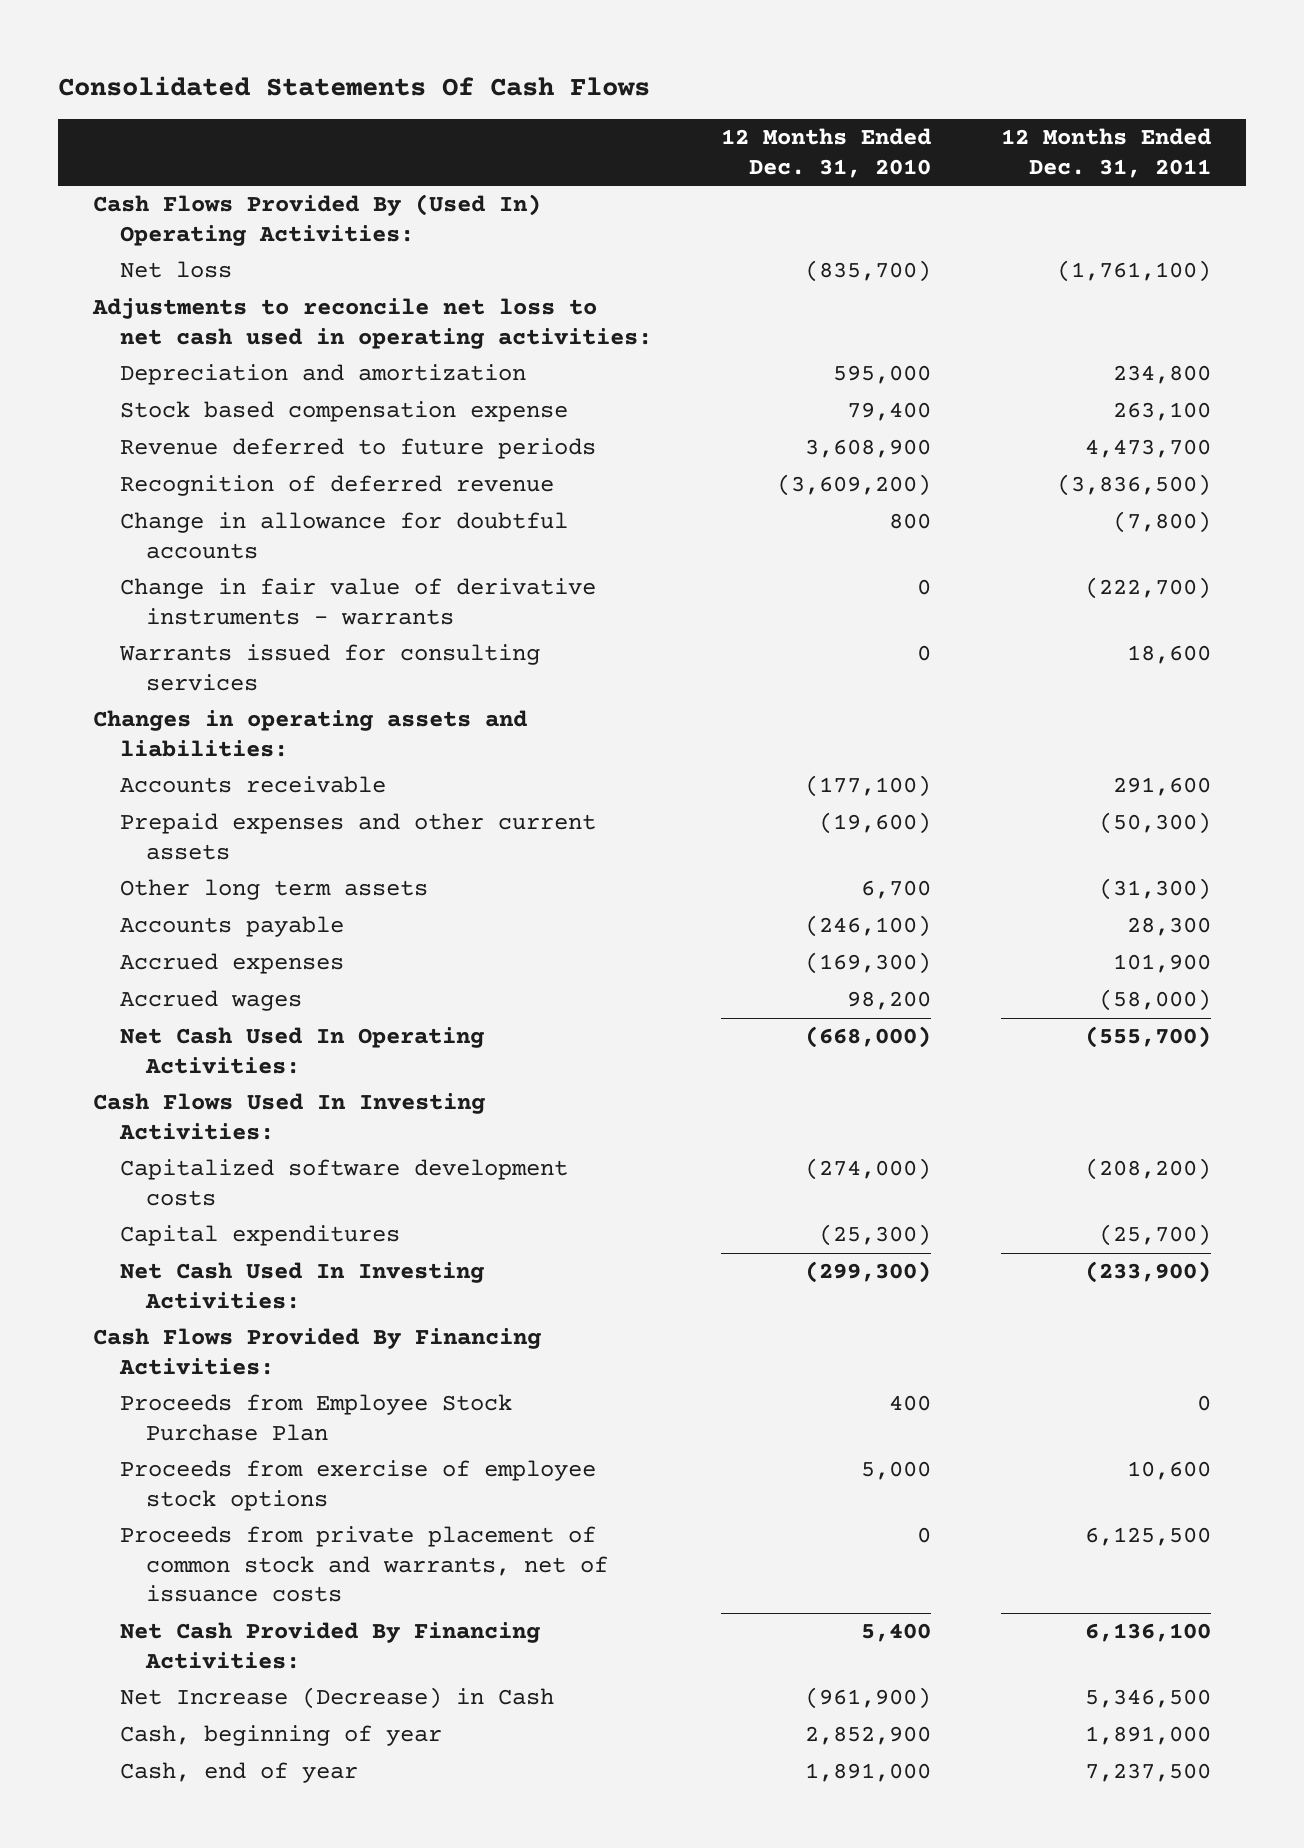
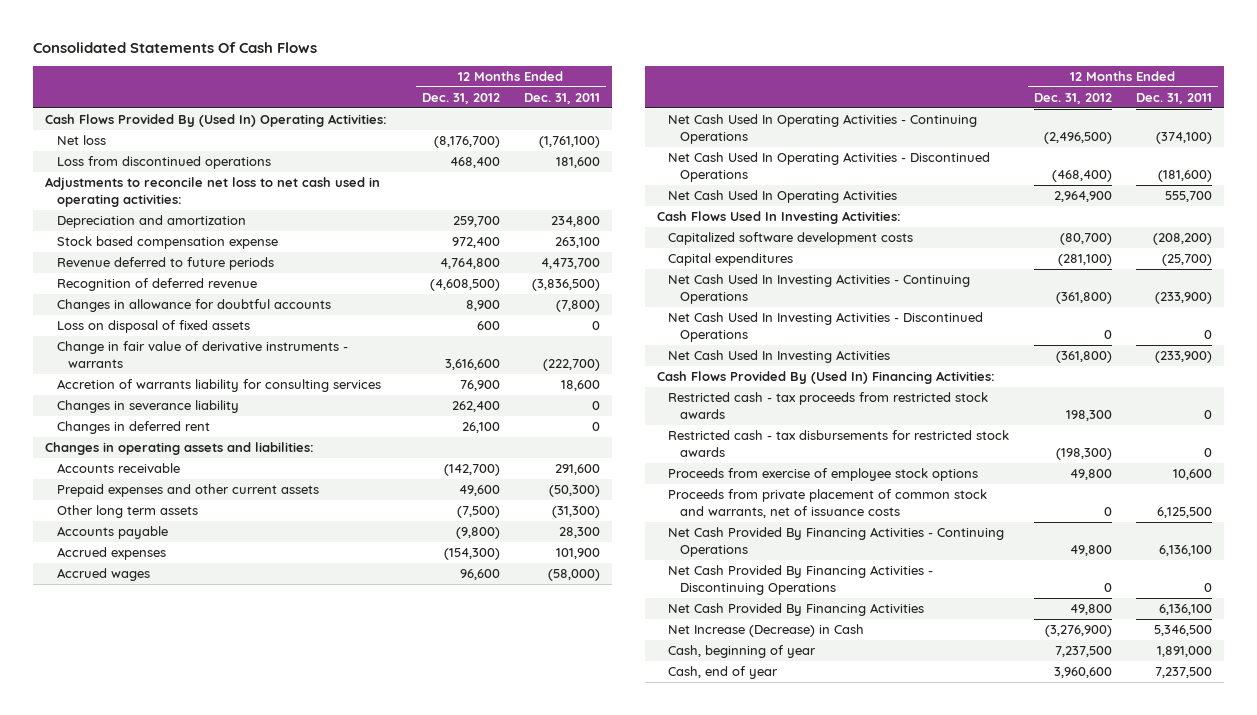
[721,128,932,178] 12 Months Ended Dec. 31, 2010 -> none
none -> [421,92,500,104] Dec. 31, 2012
none -> [56,156,271,170] Loss from discontinued operations
[119,512,568,559] Change in allowance for doubtful accounts -> [56,299,331,313] Changes in allowance for doubtful accounts
none -> [56,320,250,334] Loss on disposal of fixed assets
[118,644,540,691] Warrants issued for consulting services -> [56,379,381,393] Accretion of warrants liability for consulting services
none -> [56,400,239,414] Changes in severance liability
none -> [56,421,210,435] Changes in deferred rent
none -> [668,114,978,144] Net Cash Used In Operating Activities - Continuing Operations
none -> [668,152,991,182] Net Cash Used In Operating Activities - Discontinued Operations
[119,1027,484,1074] Net Cash Used In Operating Activities: -> [668,190,898,204] Net Cash Used In Operating Activities
[1085,1026,1212,1049] (555,700) -> [1164,191,1212,203] 555,700
[119,1394,512,1441] Proceeds from Employee Stock Purchase Plan -> none
none -> [668,274,971,304] Net Cash Used In Investing Activities - Continuing Operations
none -> [668,312,984,342] Net Cash Used In Investing Activities - Discontinued Operations
[119,1262,484,1309] Net Cash Used In Investing Activities: -> [668,350,891,364] Net Cash Used In Investing Activities
[92,1328,541,1375] Cash Flows Provided By Financing Activities: -> [656,371,995,385] Cash Flows Provided By (Used In) Financing Activities:
none -> [668,392,989,419] Restricted cash - tax proceeds from restricted stock awards
none -> [668,430,1010,457] Restricted cash - tax disbursements for restricted stock awards
none -> [668,527,1005,557] Net Cash Provided By Financing Activities - Continuing Operations
none -> [668,565,934,595] Net Cash Provided By Financing Activities - Discontinuing Operations
[119,1622,540,1669] Net Cash Provided By Financing Activities: -> [668,603,925,617] Net Cash Provided By Financing Activities

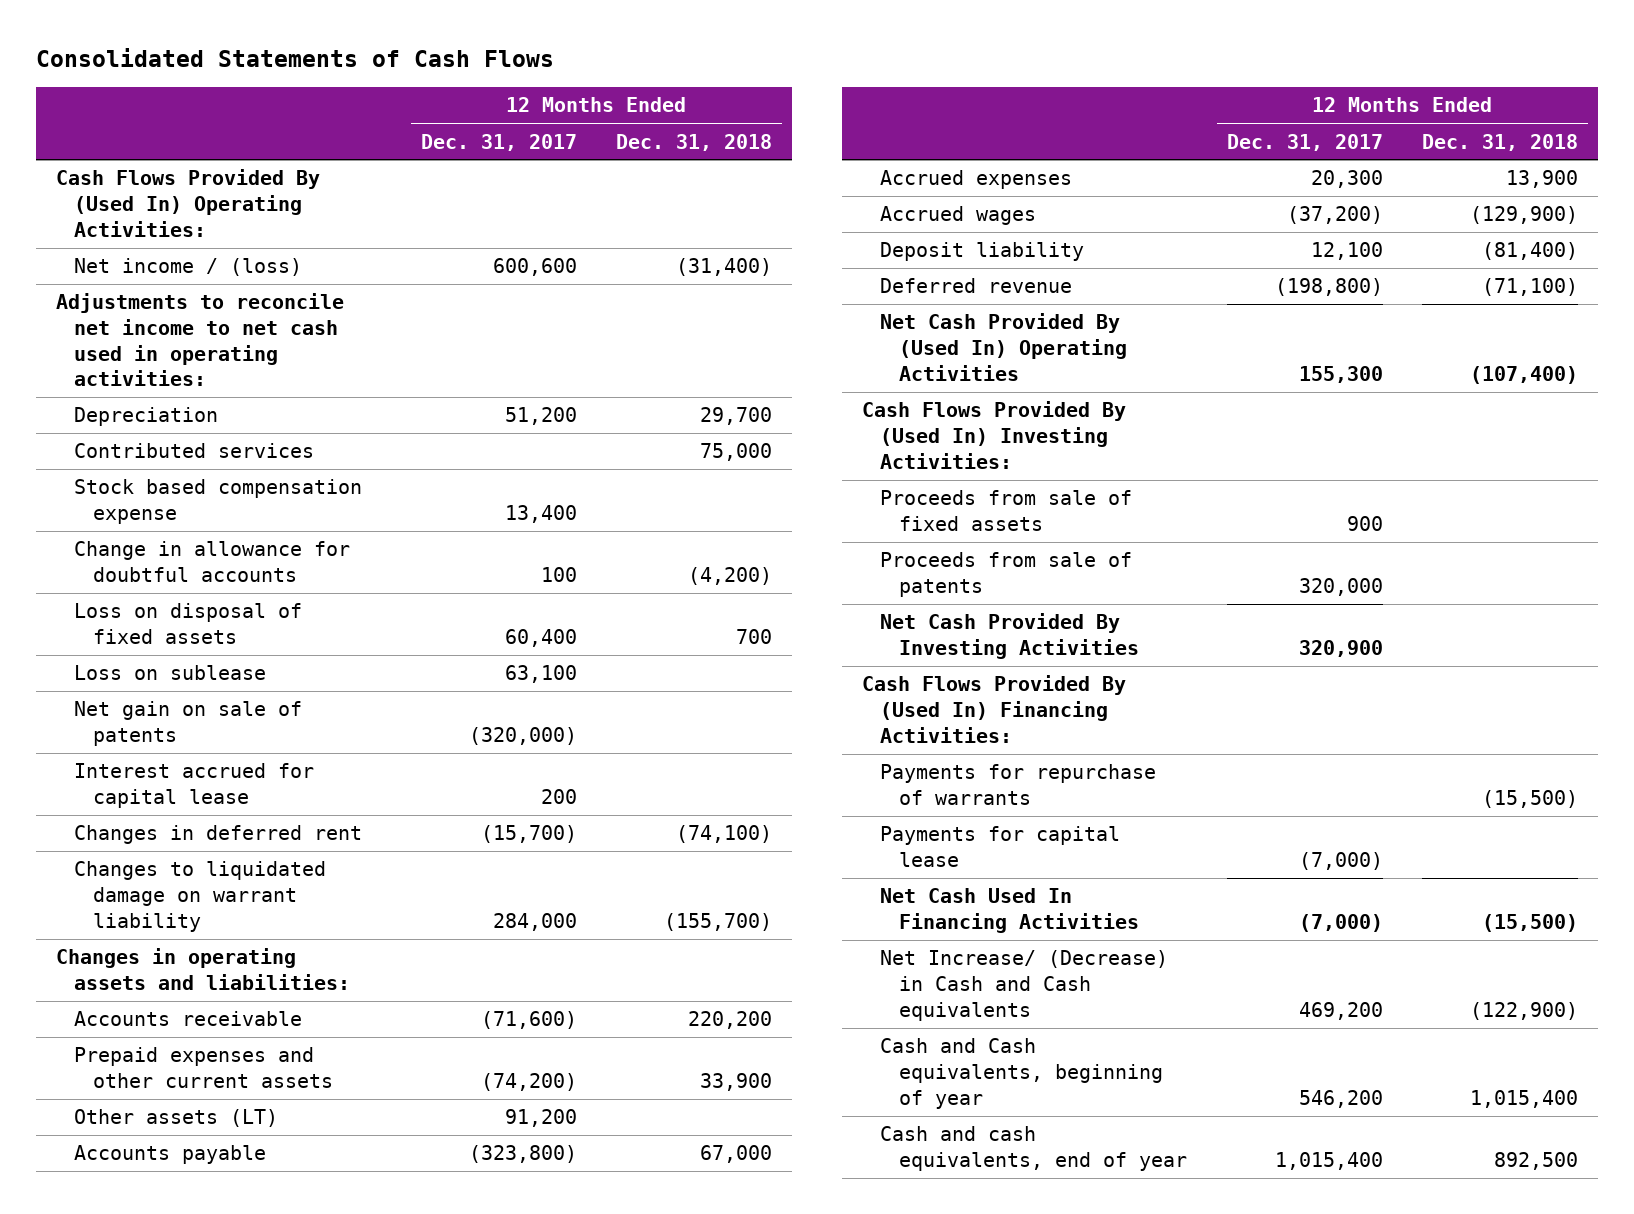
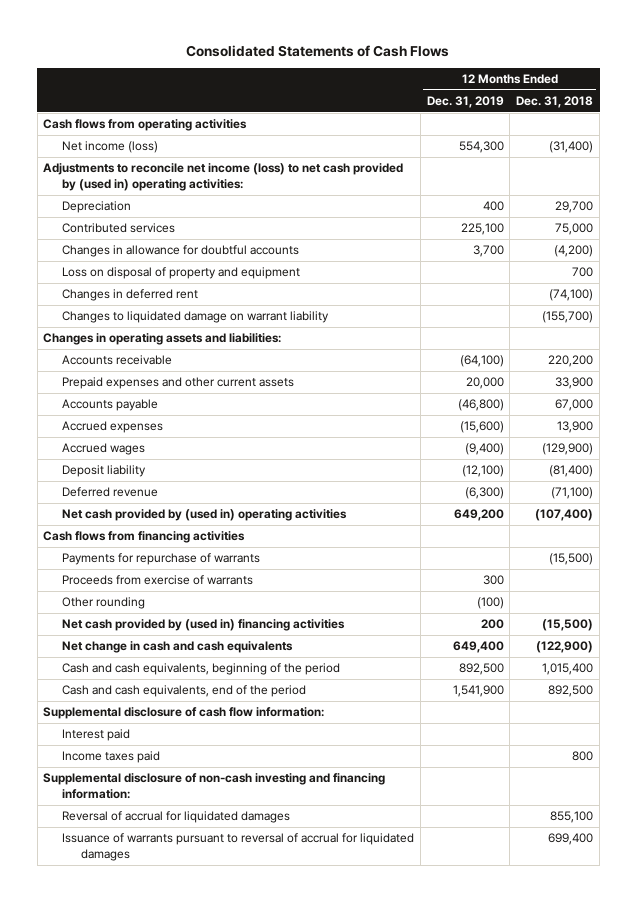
[420,133,577,151] Dec. 31, 2017 -> none
none -> [426,96,504,109] Dec. 31, 2019
[55,169,320,237] Cash Flows Provided By (Used In) Operating Activities: -> [43,119,248,132] Cash flows from operating activities
[74,258,303,277] Net income / (loss) -> [62,141,159,154] Net income (loss)
[55,293,344,387] Adjustments to reconcile net income to net cash used in operating activities: -> [43,163,404,191] Adjustments to reconcile net income (loss) to net cash provided by (used in) operating activities:
[74,479,363,525] Stock based compensation expense -> none
[74,665,267,681] Loss on sublease -> none
[74,701,303,747] Net gain on sale of patents -> none
[74,763,315,809] Interest accrued for capital lease -> none
[74,541,351,583] Change in allowance for doubtful accounts -> [62,245,300,258] Changes in allowance for doubtful accounts
[74,603,303,645] Loss on disposal of fixed assets -> [62,267,301,280] Loss on disposal of property and equipment
[74,1109,279,1128] Other assets (LT) -> none
[861,401,1126,469] Cash Flows Provided By (Used In) Investing Activities: -> none
[880,490,1133,532] Proceeds from sale of fixed assets -> none
[880,552,1133,598] Proceeds from sale of patents -> none
[880,613,1140,660] Net Cash Provided By Investing Activities -> none
[880,313,1128,381] Net Cash Provided By (Used In) Operating Activities -> [62,509,348,522] Net cash provided by (used in) operating activities
[861,675,1126,743] Cash Flows Provided By (Used In) Financing Activities: -> [43,531,246,544] Cash flows from financing activities
[880,826,1121,868] Payments for capital lease -> none
none -> [62,575,254,586] Proceeds from exercise of warrants
none -> [62,597,146,610] Other rounding
[880,888,1140,934] Net Cash Used In Financing Activities -> [62,619,346,632] Net cash provided by (used in) financing activities
[880,950,1169,1021] Net Increase/ (Decrease) in Cash and Cash equivalents -> [62,641,294,654] Net change in cash and cash equivalents
[880,1038,1164,1109] Cash and Cash equivalents, beginning of year -> [62,663,341,676] Cash and cash equivalents, beginning of the period
[880,1126,1188,1172] Cash and cash equivalents, end of year -> [62,685,307,698] Cash and cash equivalents, end of the period
none -> [43,707,325,720] Supplemental disclosure of cash flow information:
none -> [62,729,131,742] Interest paid
none -> [62,751,161,764] Income taxes paid
none -> [43,773,386,799] Supplemental disclosure of non-cash investing and financing information:
none -> [62,811,291,824] Reversal of accrual for liquidated damages
none -> [62,833,415,861] Issuance of warrants pursuant to reversal of accrual for liquidated damages

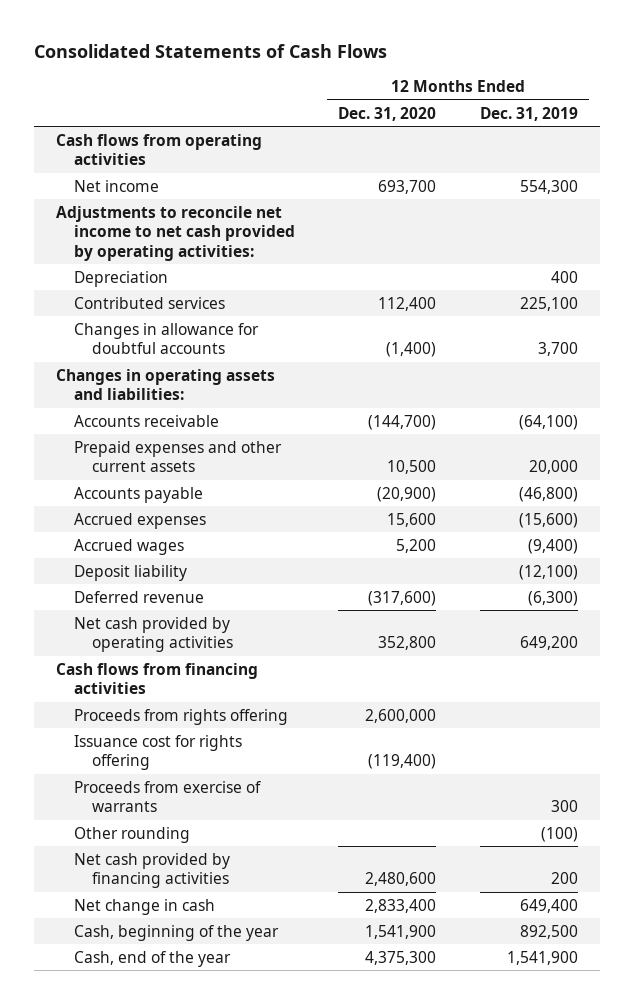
[516,96,594,109] Dec. 31, 2018 -> none
none -> [338,106,437,121] Dec. 31, 2020
[62,141,159,154] Net income (loss) -> [73,179,159,192] Net income
[43,163,404,191] Adjustments to reconcile net income (loss) to net cash provided by (used in) operating activities: -> [55,205,295,261] Adjustments to reconcile net income to net cash provided by operating activities:
[62,267,301,280] Loss on disposal of property and equipment -> none
[62,289,199,302] Changes in deferred rent -> none
[62,311,330,324] Changes to liquidated damage on warrant liability -> none
[62,509,348,522] Net cash provided by (used in) operating activities -> [73,616,233,653] Net cash provided by operating activities
[62,553,261,566] Payments for repurchase of warrants -> none
none -> [73,708,288,725] Proceeds from rights offering
none -> [73,734,242,771] Issuance cost for rights offering
[43,707,325,720] Supplemental disclosure of cash flow information: -> none
[62,729,131,742] Interest paid -> none
[62,751,161,764] Income taxes paid -> none
[43,773,386,799] Supplemental disclosure of non-cash investing and financing information: -> none
[62,811,291,824] Reversal of accrual for liquidated damages -> none
[62,833,415,861] Issuance of warrants pursuant to reversal of accrual for liquidated damages -> none
[62,619,346,632] Net cash provided by (used in) financing activities -> [73,852,230,889] Net cash provided by financing activities
[62,641,294,654] Net change in cash and cash equivalents -> [73,898,215,915] Net change in cash
[62,663,341,676] Cash and cash equivalents, beginning of the period -> [73,924,279,941] Cash, beginning of the year
[62,685,307,698] Cash and cash equivalents, end of the period -> [73,950,231,967] Cash, end of the year

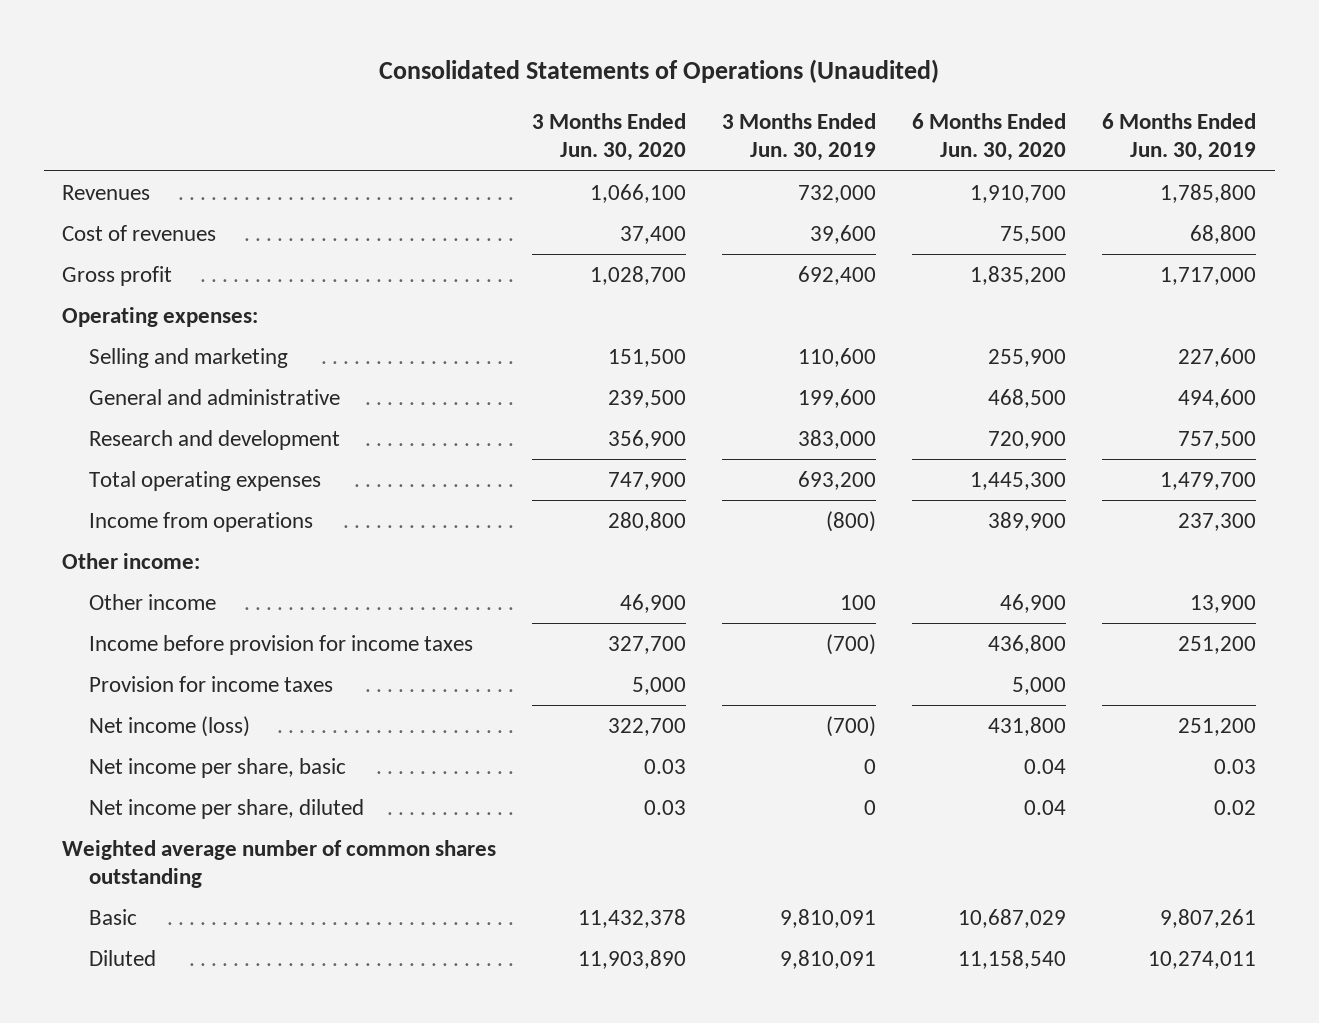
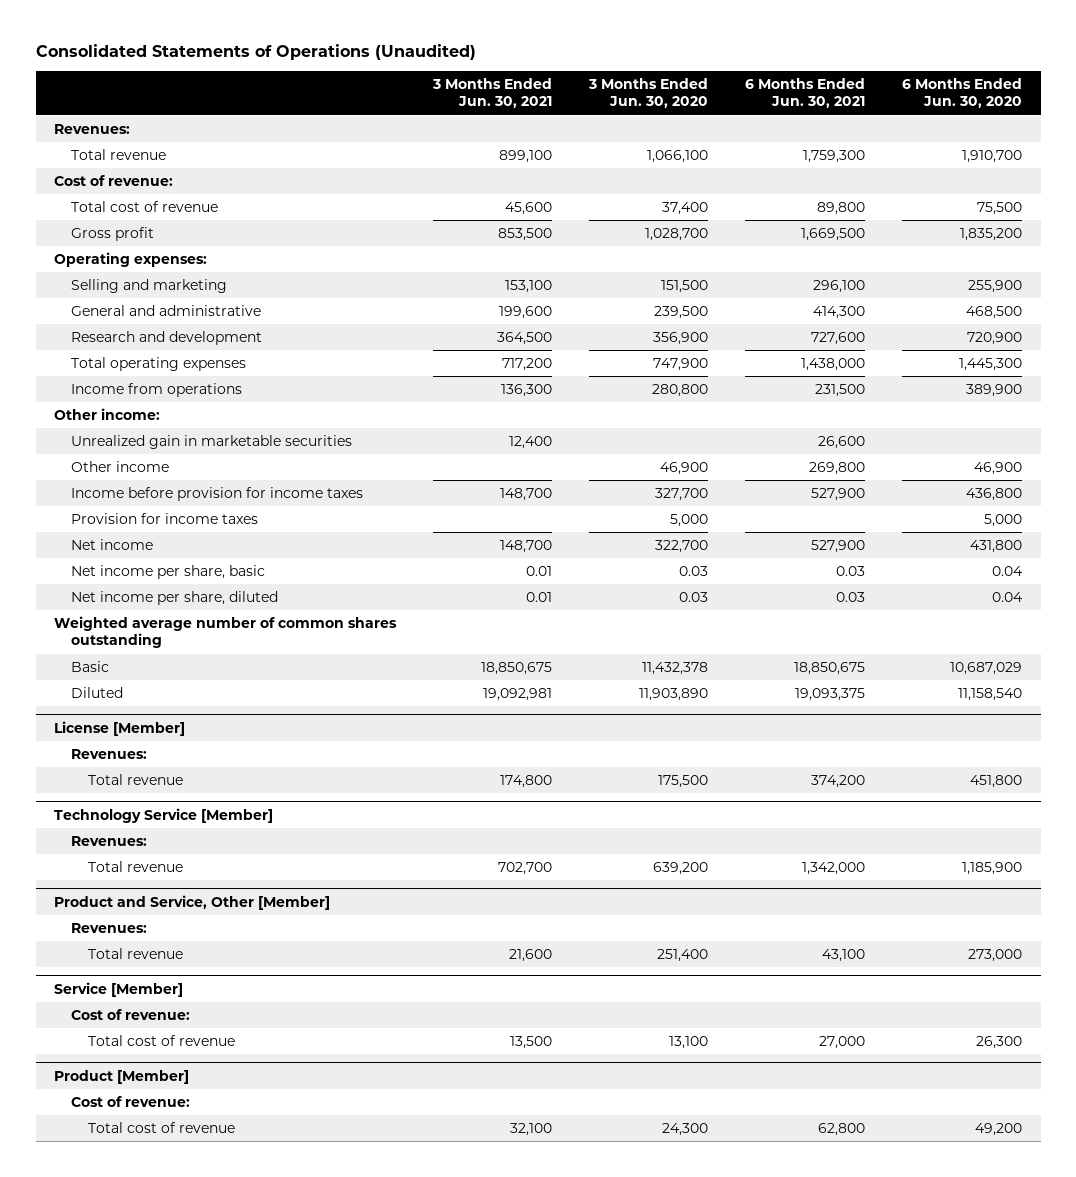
[722,113,877,162] 3 Months Ended Jun. 30, 2019 -> none
[1102,113,1257,162] 6 Months Ended Jun. 30, 2019 -> none
none -> [432,77,553,109] 3 Months Ended Jun. 30, 2021
none -> [745,77,866,109] 6 Months Ended Jun. 30, 2021
none -> [54,123,131,134] Revenues:
[62,184,151,200] Revenues -> [70,148,166,160] Total revenue
none -> [54,174,174,186] Cost of revenue:
[62,224,217,241] Cost of revenues -> [70,200,218,212] Total cost of revenue
none -> [70,434,352,449] Unrealized gain in marketable securities
[89,715,251,737] Net income (loss) -> [70,538,153,550] Net income
none -> [54,720,186,736] License [Member]
none -> [70,748,147,759] Revenues:
none -> [87,773,183,785] Total revenue
none -> [54,807,274,823] Technology Service [Member]
none -> [70,835,147,846] Revenues:
none -> [87,860,183,872] Total revenue
none -> [54,894,331,910] Product and Service, Other [Member]
none -> [70,922,147,933] Revenues:
none -> [87,947,183,959] Total revenue
none -> [54,981,184,997] Service [Member]
none -> [70,1008,190,1020] Cost of revenue:
none -> [87,1034,235,1046] Total cost of revenue
none -> [54,1069,190,1084] Product [Member]
none -> [70,1095,190,1107] Cost of revenue:
none -> [87,1121,235,1133] Total cost of revenue

